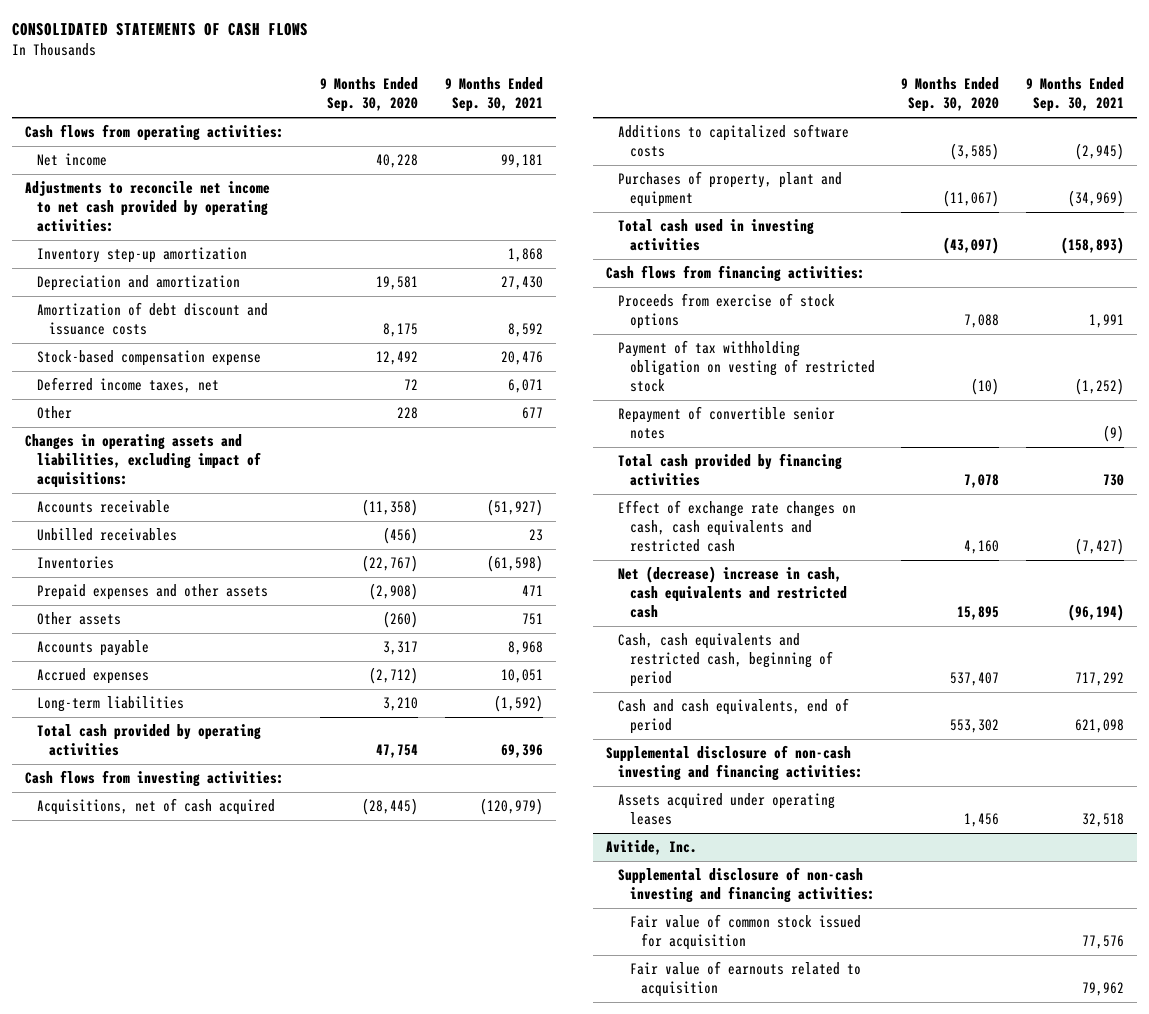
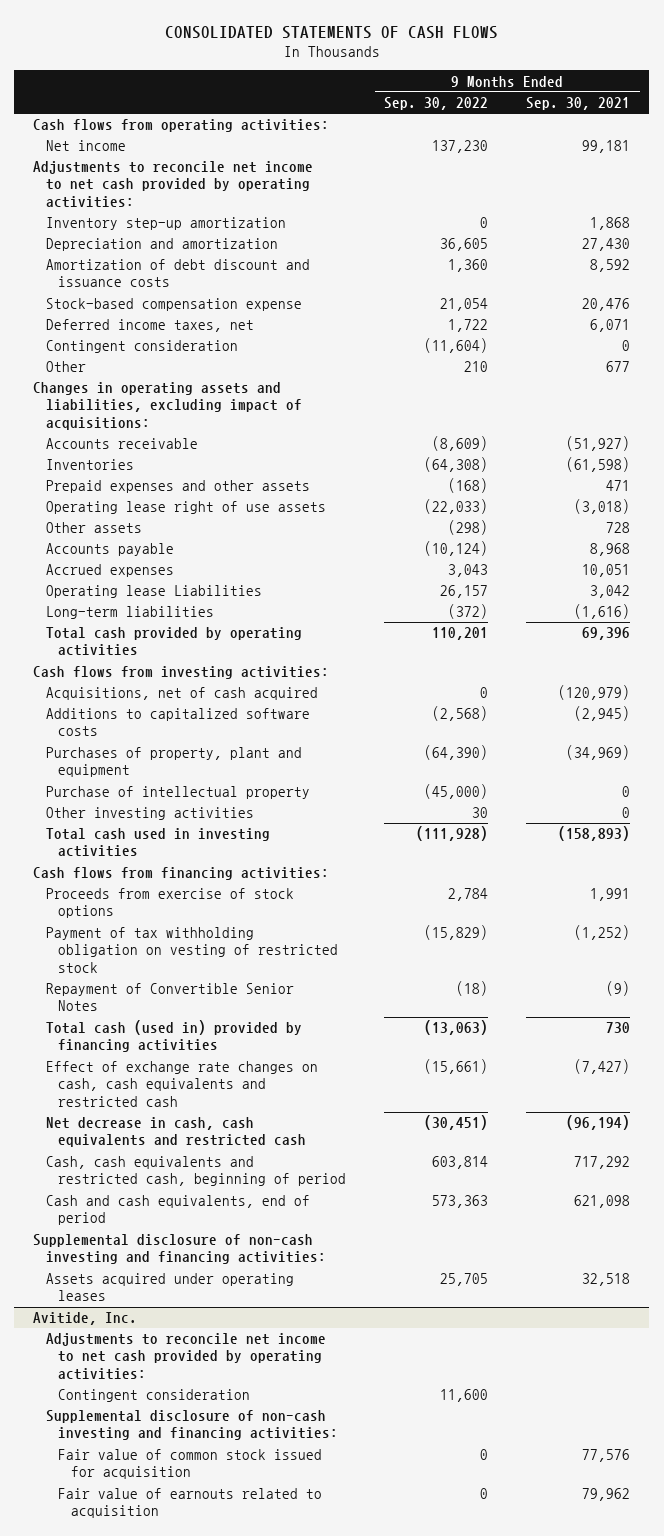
[320,77,419,113] 9 Months Ended Sep. 30, 2020 -> none
none -> [384,97,489,111] Sep. 30, 2022
none -> [45,340,238,354] Contingent consideration
[37,528,178,542] Unbilled receivables -> none
none -> [45,501,326,515] Operating lease right of use assets
[521,613,543,626] 751 -> [606,522,631,534] 728
none -> [45,585,262,599] Operating lease Liabilities
[493,695,543,713] (1,592) -> [574,604,631,620] (1,616)
none -> [45,786,310,800] Purchase of intellectual property
none -> [45,807,254,821] Other investing activities
[617,406,835,440] Repayment of convertible senior notes -> [45,983,294,1012] Repayment of Convertible Senior Notes
[617,453,842,487] Total cash provided by financing activities -> [45,1020,302,1053] Total cash (used in) provided by financing activities
[617,566,847,619] Net (decrease) increase in cash, cash equivalents and restricted cash -> [45,1117,307,1148] Net decrease in cash, cash equivalents and restricted cash
none -> [45,1333,326,1380] Adjustments to reconcile net income to net cash provided by operating activities:
none -> [58,1389,251,1403] Contingent consideration

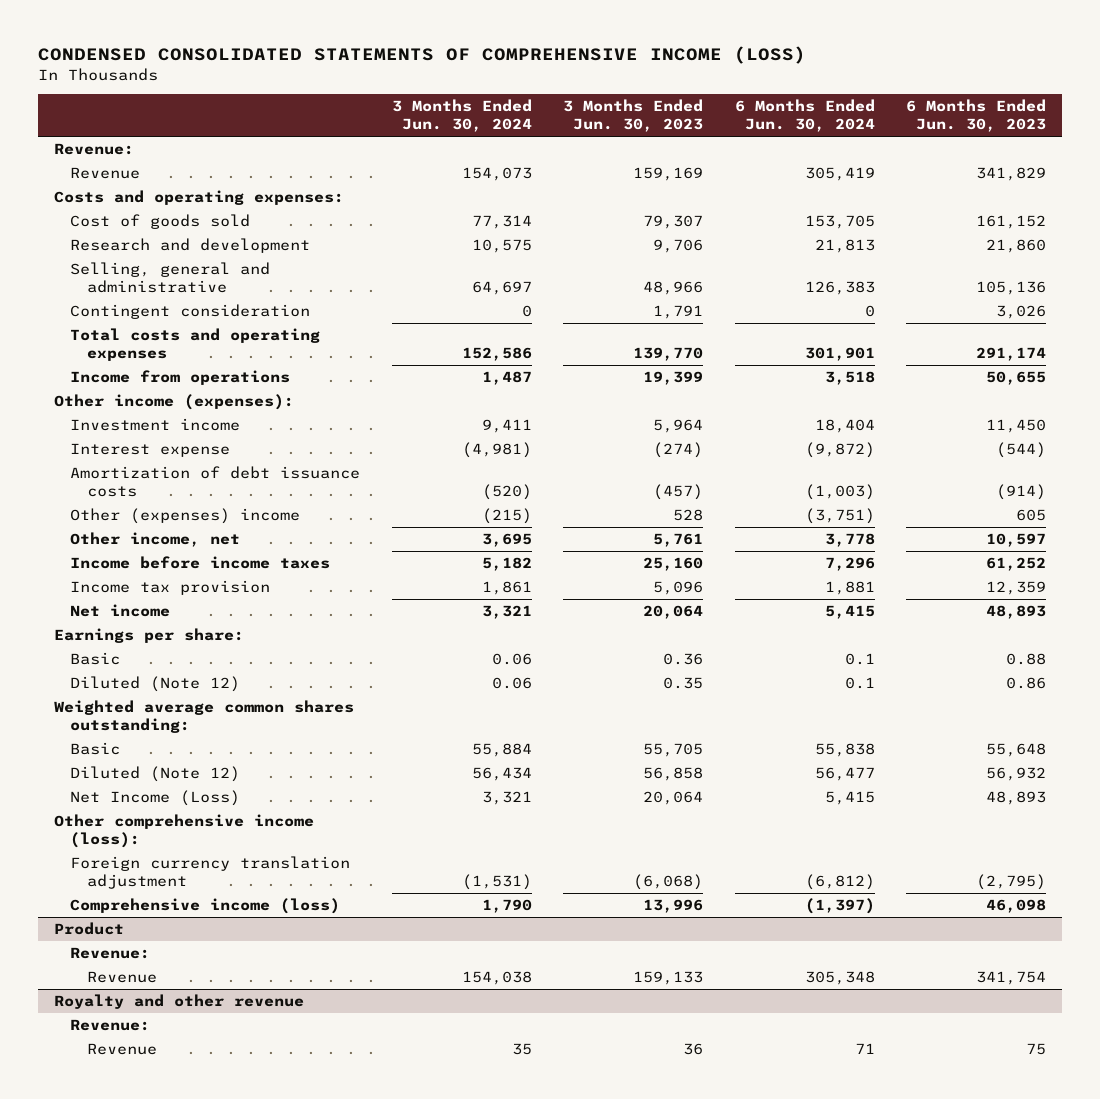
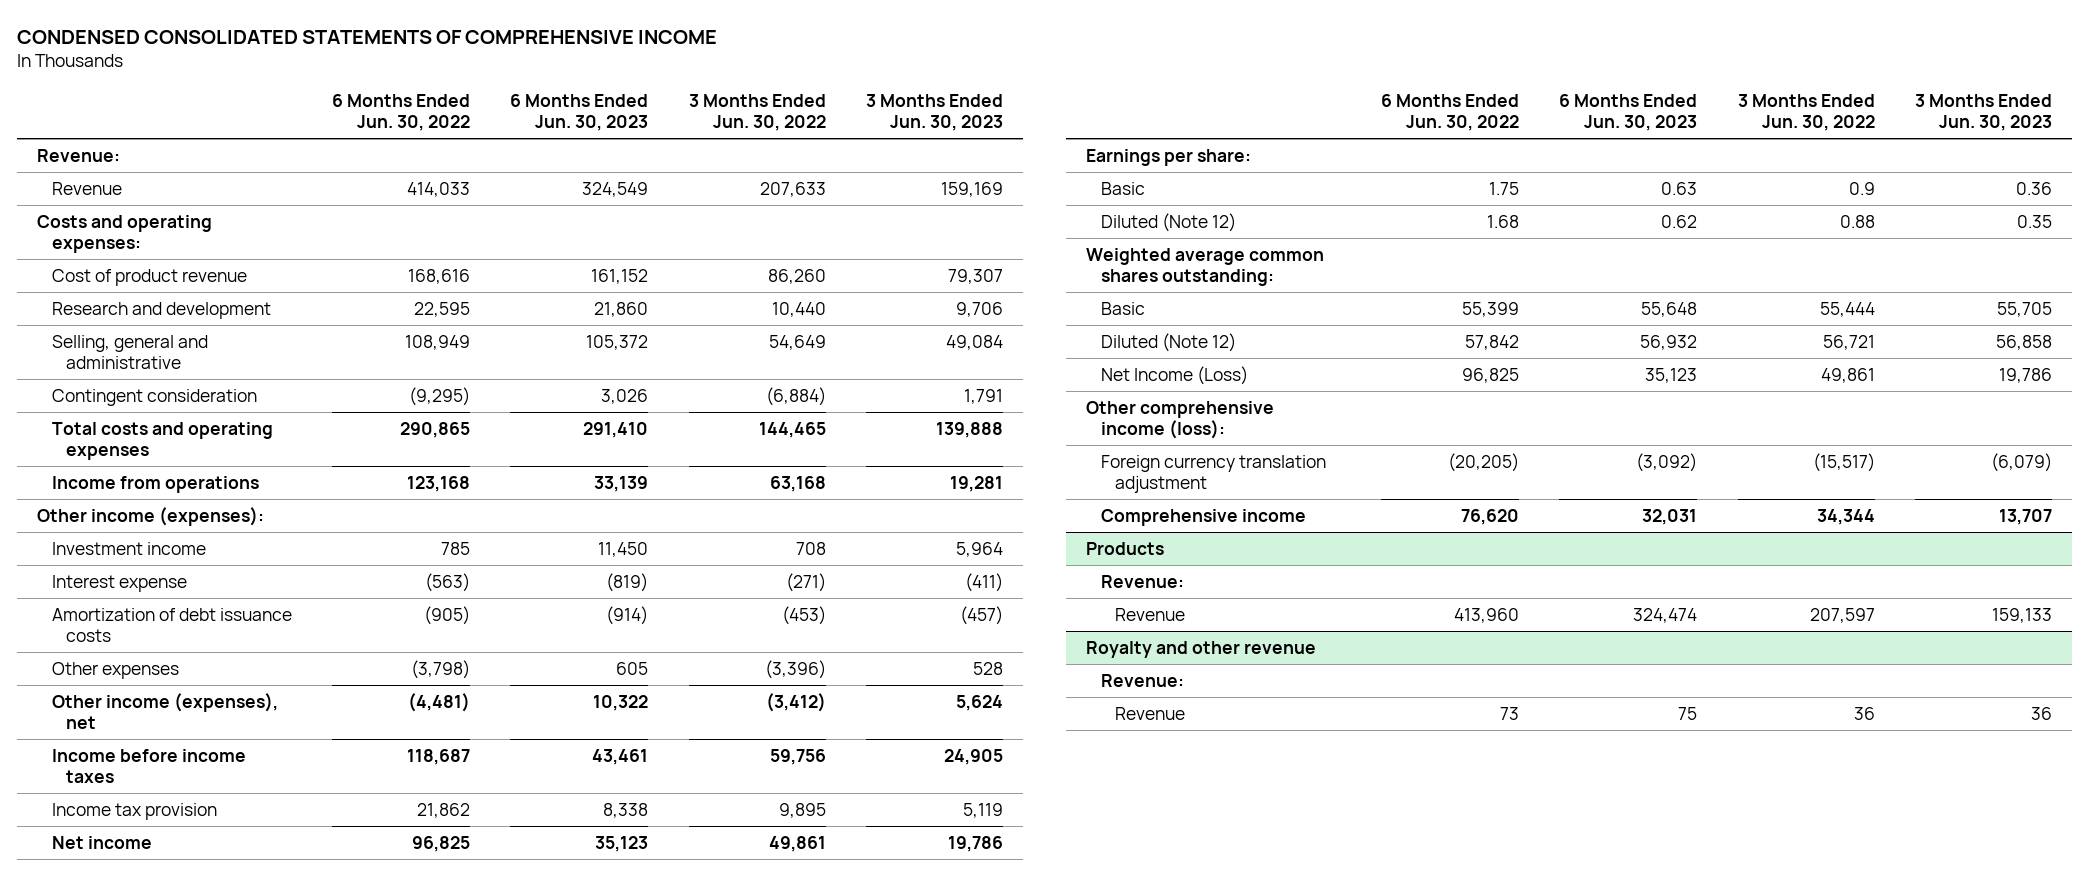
[38,46,807,65] CONDENSED CONSOLIDATED STATEMENTS OF COMPREHENSIVE INCOME (LOSS) -> [17,29,718,44] CONDENSED CONSOLIDATED STATEMENTS OF COMPREHENSIVE INCOME
[391,99,532,132] 3 Months Ended Jun. 30, 2024 -> none
[734,99,875,132] 6 Months Ended Jun. 30, 2024 -> none
none -> [331,94,470,132] 6 Months Ended Jun. 30, 2022
none -> [688,94,826,132] 3 Months Ended Jun. 30, 2022
[976,167,1047,182] 341,829 -> [582,181,649,197] 324,549
[70,214,251,230] Cost of goods sold -> [51,268,247,286] Cost of product revenue
[643,281,704,296] 48,966 -> [945,334,1003,350] 49,084
[976,281,1047,296] 105,136 -> [586,334,649,350] 105,372
[633,347,704,362] 139,770 -> [935,421,1003,438] 139,888
[976,347,1047,362] 291,174 -> [583,421,649,438] 291,410
[643,371,704,386] 19,399 -> [949,475,1003,492] 19,281
[986,371,1047,386] 50,655 -> [594,475,649,492] 33,139
[653,442,704,459] (274) -> [964,572,1003,592] (411)
[996,442,1047,459] (544) -> [606,572,649,592] (819)
[70,508,301,525] Other (expenses) income -> [51,661,179,679] Other expenses
[70,532,241,548] Other income, net -> [51,692,278,729] Other income (expenses), net
[653,533,704,548] 5,761 -> [955,694,1003,711] 5,624
[986,533,1047,548] 10,597 -> [593,694,649,711] 10,322
[643,557,704,572] 25,160 -> [943,748,1003,765] 24,905
[986,557,1047,572] 61,252 -> [592,748,649,765] 43,461
[653,581,704,596] 5,096 -> [962,802,1003,818] 5,119
[986,581,1047,596] 12,359 -> [603,802,649,818] 8,338
[643,605,704,620] 20,064 -> [947,835,1003,852] 19,786
[986,605,1047,620] 48,893 -> [595,835,649,852] 35,123
[1006,653,1047,666] 0.88 -> [1661,181,1698,195] 0.63
[1006,677,1047,690] 0.86 -> [1661,214,1698,228] 0.62
[643,791,704,806] 20,064 -> [1999,367,2053,383] 19,786
[986,791,1047,806] 48,893 -> [1645,367,1698,383] 35,123
[633,874,704,891] (6,068) -> [1991,452,2053,472] (6,079)
[976,874,1047,891] (2,795) -> [1636,452,1698,472] (3,092)
[70,898,341,915] Comprehensive income (loss) -> [1100,508,1306,526] Comprehensive income
[643,899,704,914] 13,996 -> [1999,508,2053,525] 13,707
[986,899,1047,914] 46,098 -> [1642,508,1698,525] 32,031
[53,922,124,936] Product -> [1086,541,1165,555] Products
[976,971,1047,986] 341,754 -> [1633,607,1698,623] 324,474

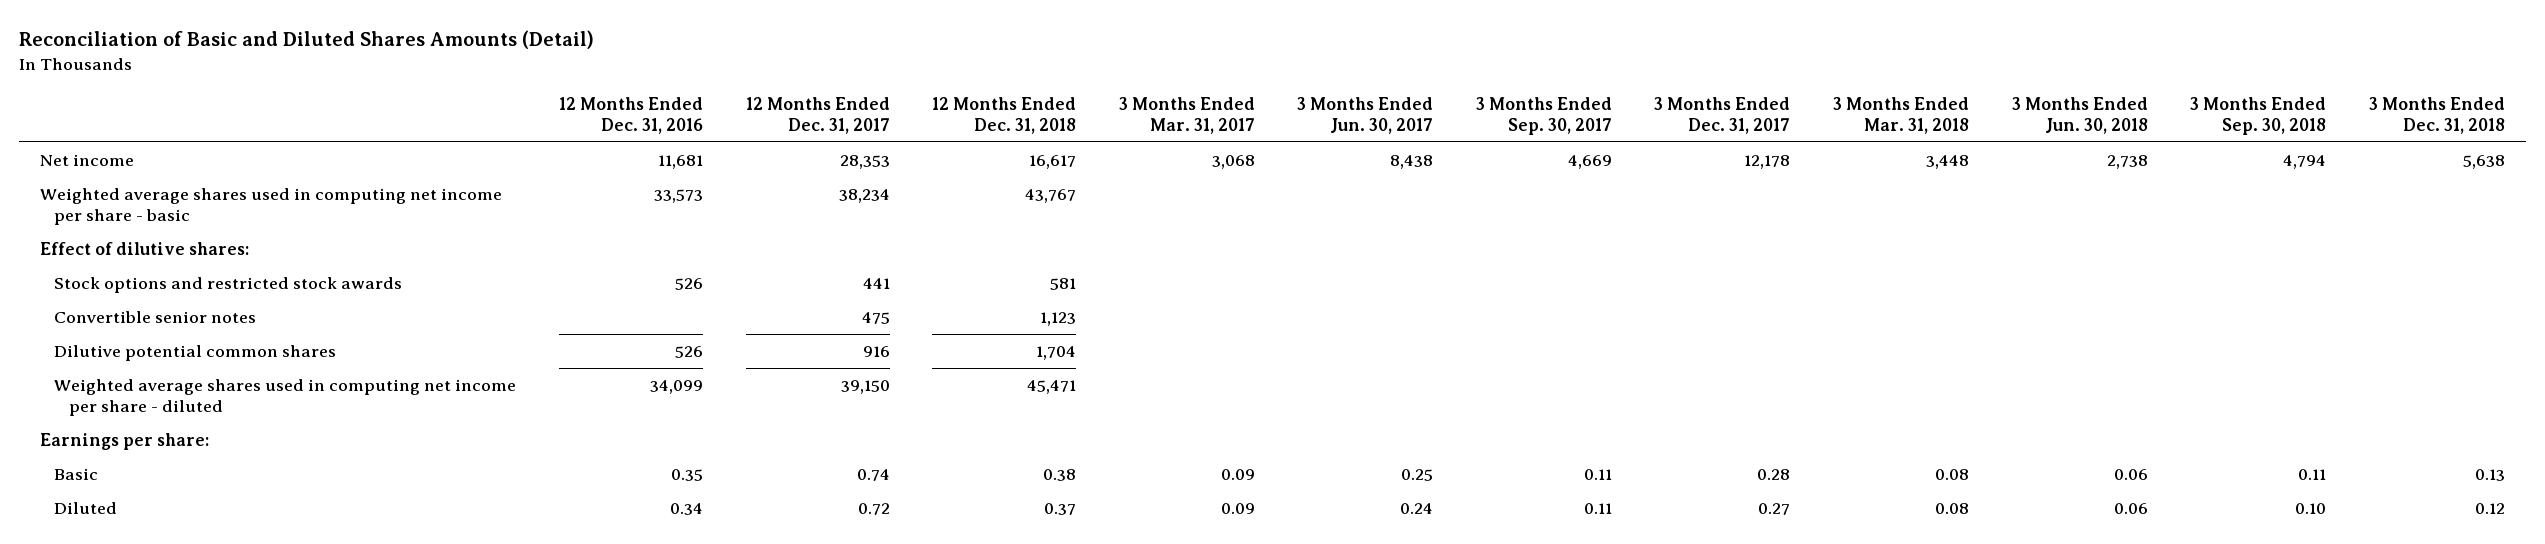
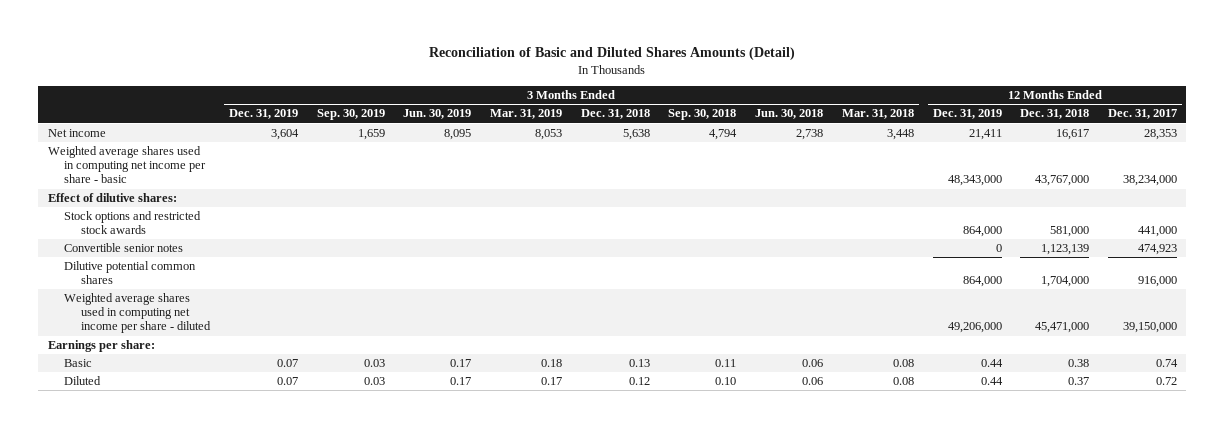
[559,97,704,134] 12 Months Ended Dec. 31, 2016 -> none
[1118,97,1255,134] 3 Months Ended Mar. 31, 2017 -> none
[1297,97,1434,134] 3 Months Ended Jun. 30, 2017 -> none
[1475,97,1612,135] 3 Months Ended Sep. 30, 2017 -> none
[1654,97,1791,134] 3 Months Ended Dec. 31, 2017 -> none
none -> [228,109,298,120] Dec. 31, 2019
none -> [316,109,385,121] Sep. 30, 2019
none -> [403,109,472,120] Jun. 30, 2019
none -> [490,109,563,120] Mar. 31, 2019
none -> [932,109,1002,120] Dec. 31, 2019
[838,189,890,204] 38,234 -> [1123,175,1178,187] 38,234,000
[1025,189,1077,204] 43,767 -> [1035,175,1090,187] 43,767,000
[862,278,890,290] 441 -> [1138,226,1178,238] 441,000
[1050,278,1077,291] 581 -> [1050,226,1090,238] 581,000
[861,312,890,325] 475 -> [1138,244,1178,256] 474,923
[1040,312,1077,327] 1,123 -> [1041,244,1090,256] 1,123,139
[862,346,890,358] 916 -> [1138,276,1178,288] 916,000
[1036,346,1077,361] 1,704 -> [1041,276,1090,288] 1,704,000
[840,380,890,395] 39,150 -> [1123,322,1178,334] 39,150,000
[1027,380,1077,395] 45,471 -> [1035,322,1090,334] 45,471,000

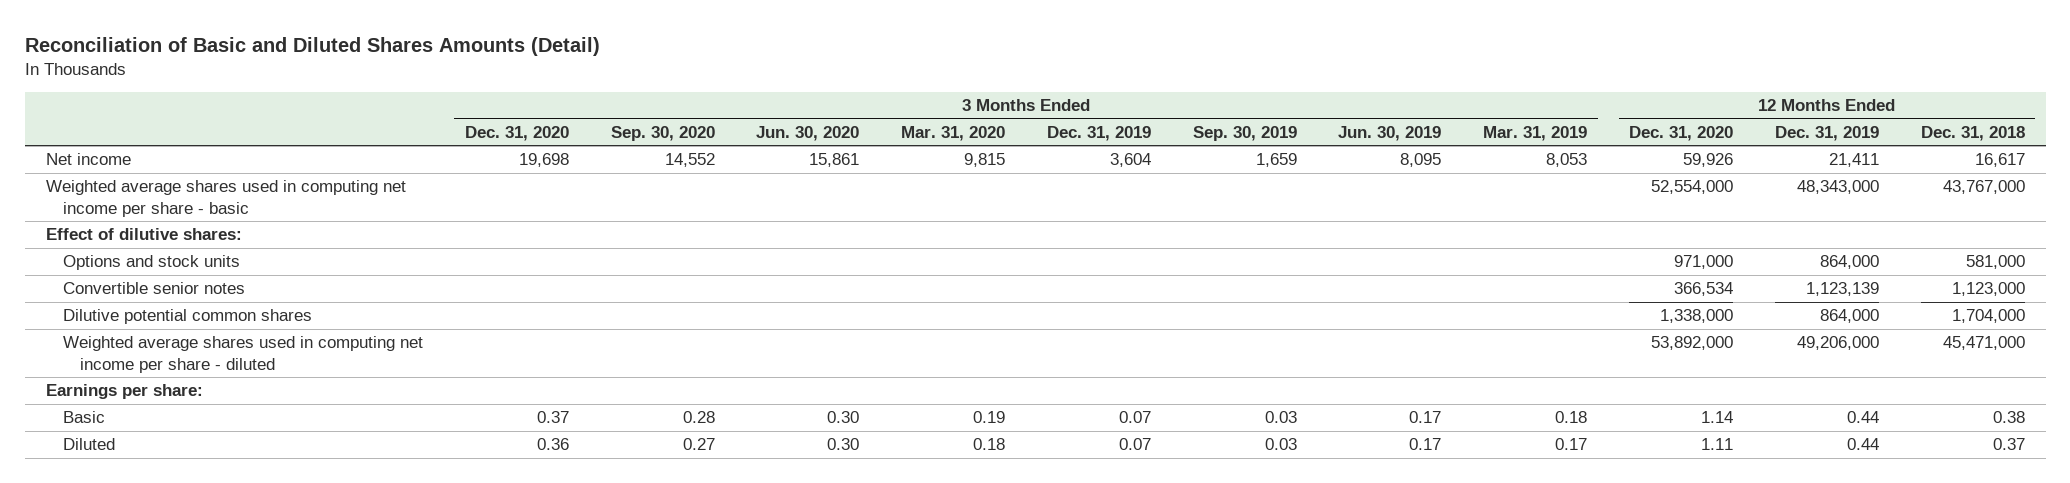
[580,109,650,120] Dec. 31, 2018 -> none
[668,109,737,121] Sep. 30, 2018 -> none
[755,109,824,120] Jun. 30, 2018 -> none
[841,109,914,120] Mar. 31, 2018 -> none
[1108,109,1178,120] Dec. 31, 2017 -> none
none -> [464,125,569,141] Dec. 31, 2020
none -> [610,125,715,141] Sep. 30, 2020
none -> [756,125,860,141] Jun. 30, 2020
none -> [901,125,1006,141] Mar. 31, 2020
none -> [1629,125,1734,141] Dec. 31, 2020
[64,211,202,235] Stock options and restricted stock awards -> [63,255,241,271] Options and stock units
[995,244,1002,253] 0 -> [1805,282,1879,297] 1,123,139
[1041,244,1090,256] 1,123,139 -> [1951,282,2025,297] 1,123,000

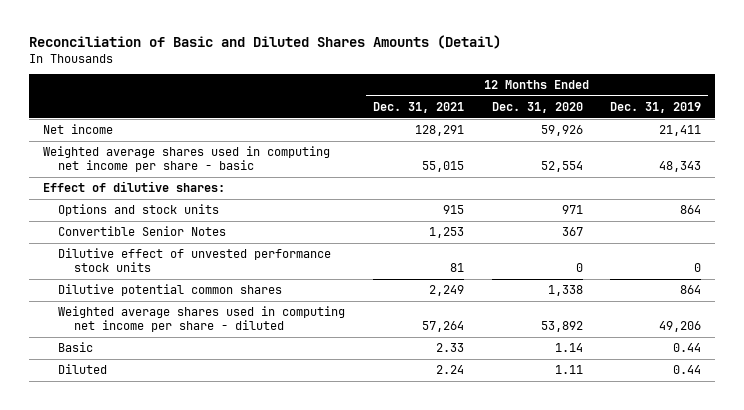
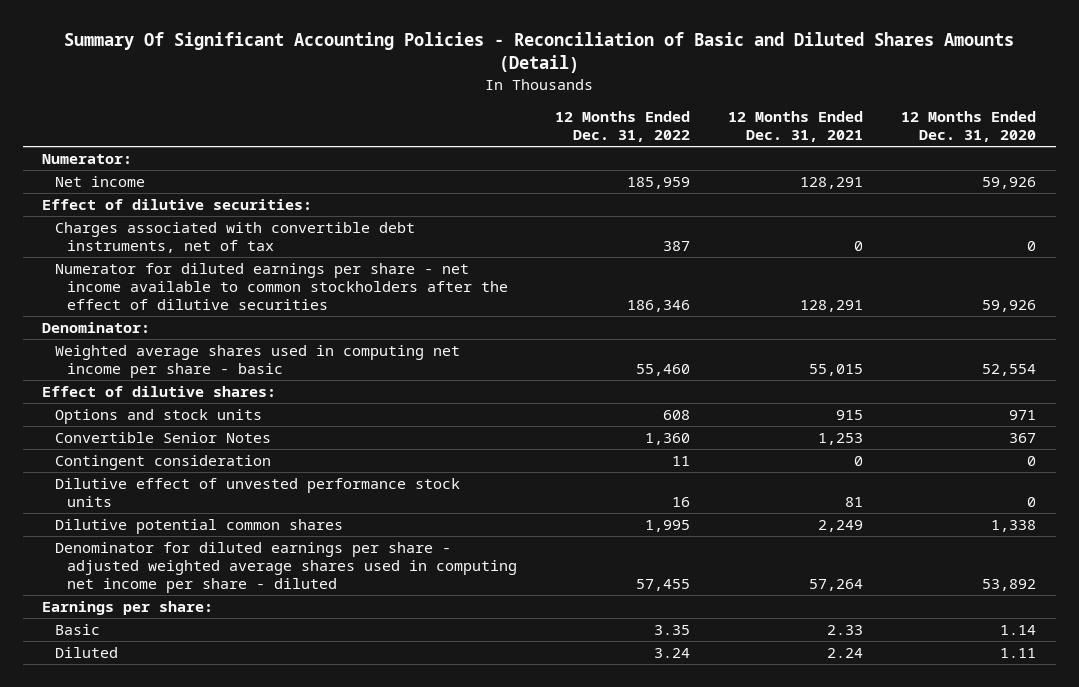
[28,35,501,50] Reconciliation of Basic and Diluted Shares Amounts (Detail) -> [64,32,1015,74] Summary Of Significant Accounting Policies - Reconciliation of Basic and Diluted Shares Amounts (Detail)
[610,102,702,114] Dec. 31, 2019 -> none
none -> [555,110,691,142] 12 Months Ended Dec. 31, 2022
none -> [42,154,133,165] Numerator:
none -> [42,199,313,211] Effect of dilutive securities:
none -> [54,222,415,254] Charges associated with convertible debt instruments, net of tax
none -> [54,263,508,311] Numerator for diluted earnings per share - net income available to common stockholders after the effect of dilutive securities
none -> [42,322,151,334] Denominator:
none -> [54,455,271,471] Contingent consideration
[58,306,346,333] Weighted average shares used in computing net income per share - diluted -> [54,542,517,594] Denominator for diluted earnings per share - adjusted weighted average shares used in computing net income per share - diluted
none -> [42,601,214,616] Earnings per share:

